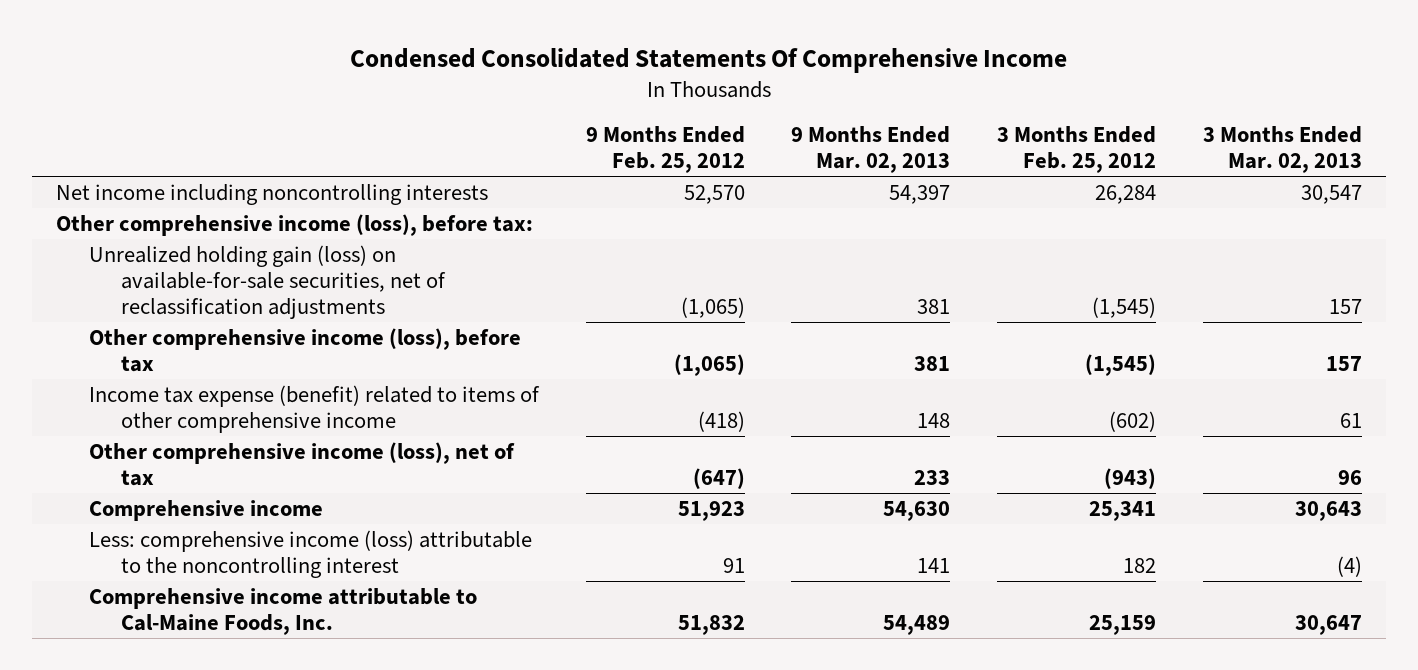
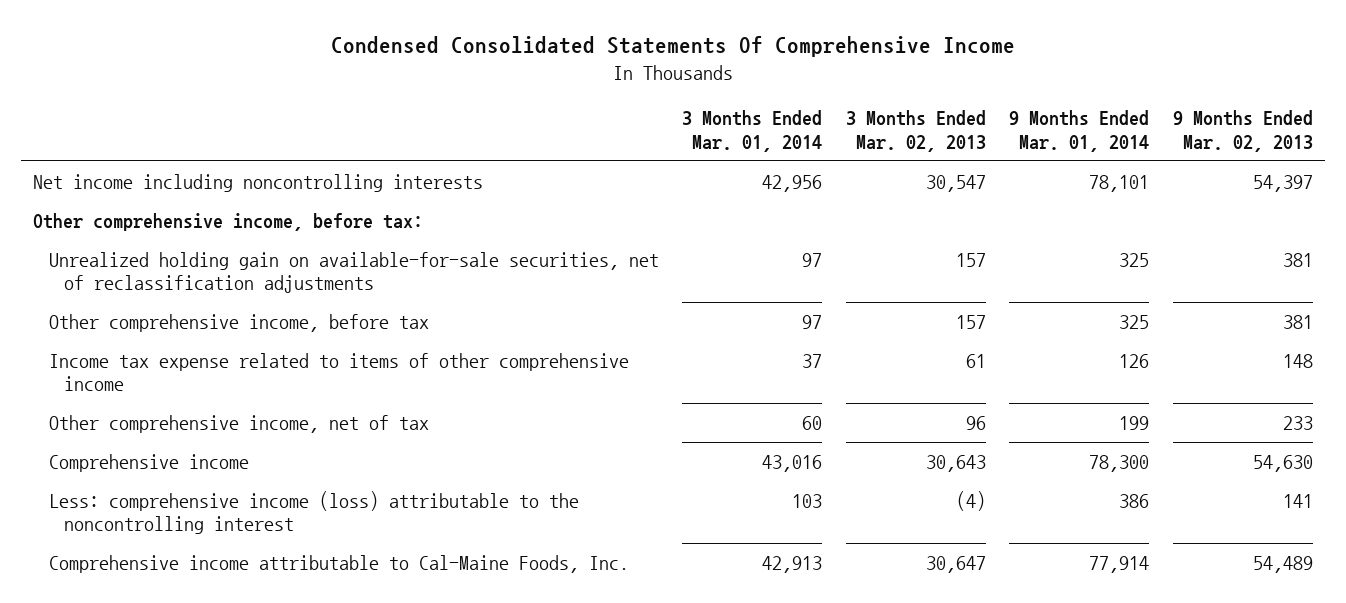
[585,126,745,173] 9 Months Ended Feb. 25, 2012 -> none
[997,126,1157,173] 3 Months Ended Feb. 25, 2012 -> none
none -> [682,110,823,152] 3 Months Ended Mar. 01, 2014
none -> [1009,110,1150,152] 9 Months Ended Mar. 01, 2014
[55,213,533,236] Other comprehensive income (loss), before tax: -> [33,212,424,231] Other comprehensive income, before tax:
[88,244,447,319] Unrealized holding gain (loss) on available-for-sale securities, net of reclassification adjustments -> [48,251,659,294] Unrealized holding gain on available-for-sale securities, net of reclassification adjustments
[88,327,521,372] Other comprehensive income (loss), before tax -> [48,313,429,332] Other comprehensive income, before tax
[88,384,540,433] Income tax expense (benefit) related to items of other comprehensive income -> [48,352,629,392] Income tax expense related to items of other comprehensive income
[88,441,515,486] Other comprehensive income (loss), net of tax -> [48,414,429,433] Other comprehensive income, net of tax

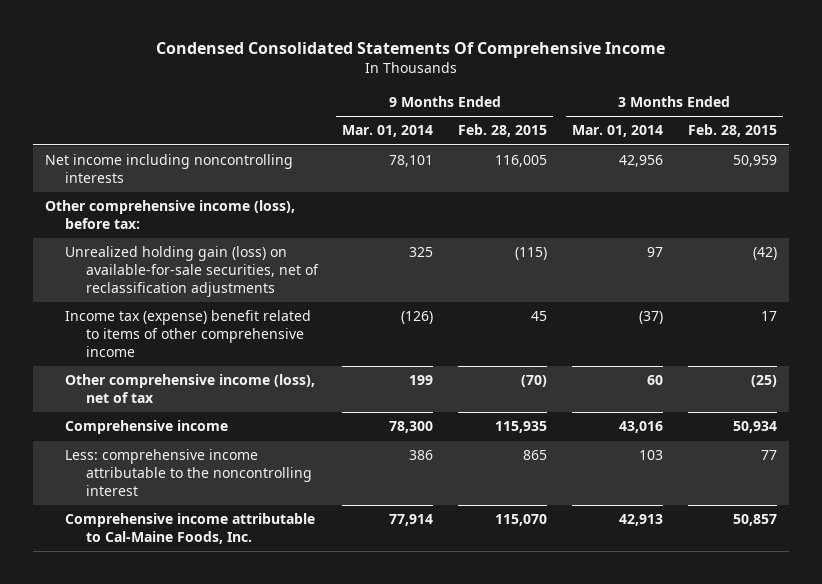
[845,110,986,152] 3 Months Ended Mar. 02, 2013 -> none
[1173,110,1314,152] 9 Months Ended Mar. 02, 2013 -> none
none -> [458,124,548,138] Feb. 28, 2015
none -> [687,124,777,138] Feb. 28, 2015
[48,313,429,332] Other comprehensive income, before tax -> none
[33,212,424,231] Other comprehensive income, before tax: -> [45,200,296,230] Other comprehensive income (loss), before tax:
[48,251,659,294] Unrealized holding gain on available-for-sale securities, net of reclassification adjustments -> [65,246,319,297] Unrealized holding gain (loss) on available-for-sale securities, net of reclassification adjustments
[48,352,629,392] Income tax expense related to items of other comprehensive income -> [65,310,312,357] Income tax (expense) benefit related to items of other comprehensive income
[802,353,823,368] 37 -> [638,311,663,325] (37)
[1119,353,1150,368] 126 -> [401,311,434,325] (126)
[48,414,429,433] Other comprehensive income, net of tax -> [65,374,316,404] Other comprehensive income (loss), net of tax
[48,490,579,535] Less: comprehensive income (loss) attributable to the noncontrolling interest -> [65,449,312,496] Less: comprehensive income attributable to the noncontrolling interest

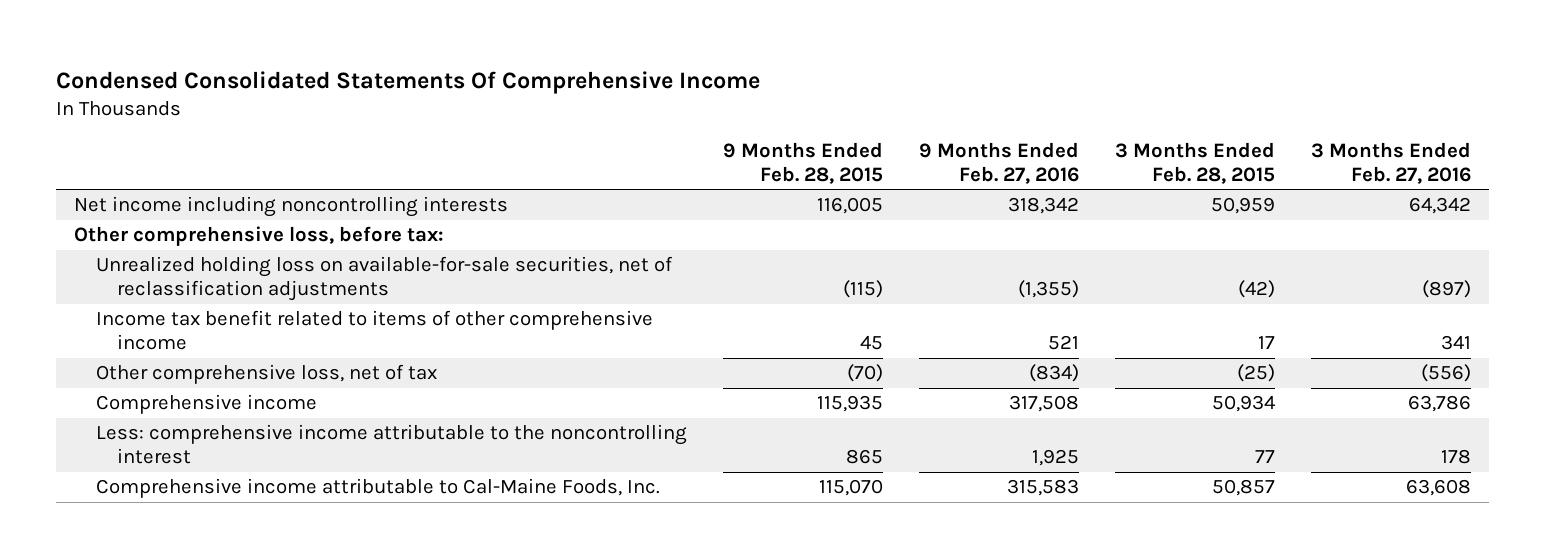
[342,125,434,138] Mar. 01, 2014 -> none
[571,125,663,138] Mar. 01, 2014 -> none
none -> [918,141,1079,184] 9 Months Ended Feb. 27, 2016
none -> [1311,141,1472,184] 3 Months Ended Feb. 27, 2016
[45,200,296,230] Other comprehensive income (loss), before tax: -> [74,226,445,247] Other comprehensive loss, before tax:
[65,246,319,297] Unrealized holding gain (loss) on available-for-sale securities, net of reclassification adjustments -> [95,256,673,302] Unrealized holding loss on available-for-sale securities, net of reclassification adjustments
[65,310,312,357] Income tax (expense) benefit related to items of other comprehensive income -> [95,310,653,351] Income tax benefit related to items of other comprehensive income
[65,374,316,404] Other comprehensive income (loss), net of tax -> [95,364,437,385] Other comprehensive loss, net of tax

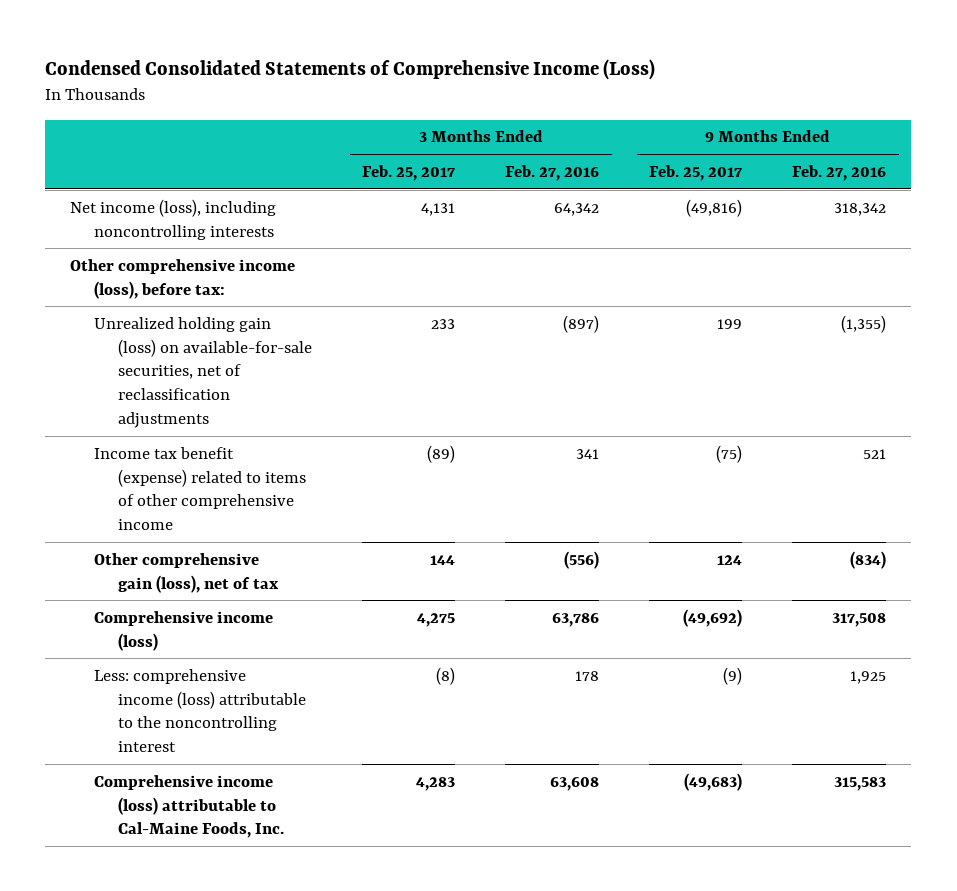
[56,70,761,94] Condensed Consolidated Statements Of Comprehensive Income -> [45,58,656,80] Condensed Consolidated Statements of Comprehensive Income (Loss)
[722,141,883,184] 9 Months Ended Feb. 28, 2015 -> none
[1115,141,1276,184] 3 Months Ended Feb. 28, 2015 -> none
none -> [362,164,456,181] Feb. 25, 2017
none -> [649,164,743,181] Feb. 25, 2017
[74,196,509,218] Net income including noncontrolling interests -> [70,198,277,240] Net income (loss), including noncontrolling interests
[74,226,445,247] Other comprehensive loss, before tax: -> [70,258,296,299] Other comprehensive income (loss), before tax:
[95,256,673,302] Unrealized holding loss on available-for-sale securities, net of reclassification adjustments -> [94,316,312,429] Unrealized holding gain (loss) on available-for-sale securities, net of reclassification adjustments
[95,310,653,351] Income tax benefit related to items of other comprehensive income -> [94,446,306,531] Income tax benefit (expense) related to items of other comprehensive income
[95,364,437,385] Other comprehensive loss, net of tax -> [94,552,279,593] Other comprehensive gain (loss), net of tax
[95,394,317,415] Comprehensive income -> [94,610,274,651] Comprehensive income (loss)
[95,424,687,465] Less: comprehensive income attributable to the noncontrolling interest -> [94,668,306,753] Less: comprehensive income (loss) attributable to the noncontrolling interest
[95,478,660,499] Comprehensive income attributable to Cal-Maine Foods, Inc. -> [94,774,284,839] Comprehensive income (loss) attributable to Cal-Maine Foods, Inc.

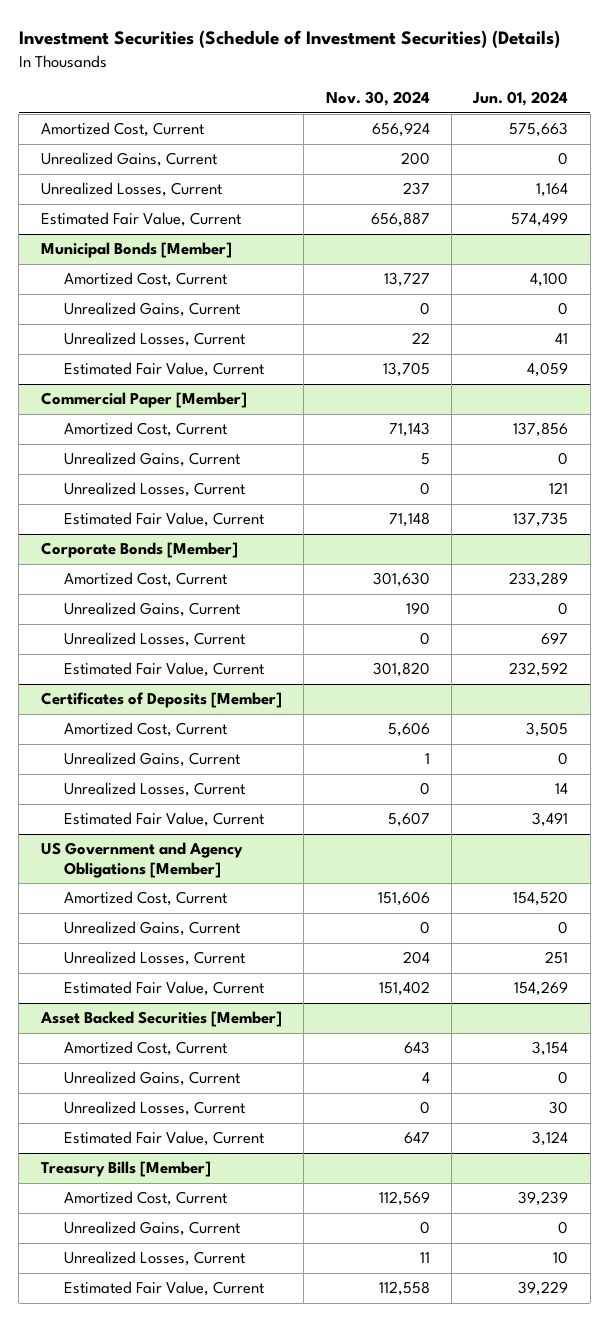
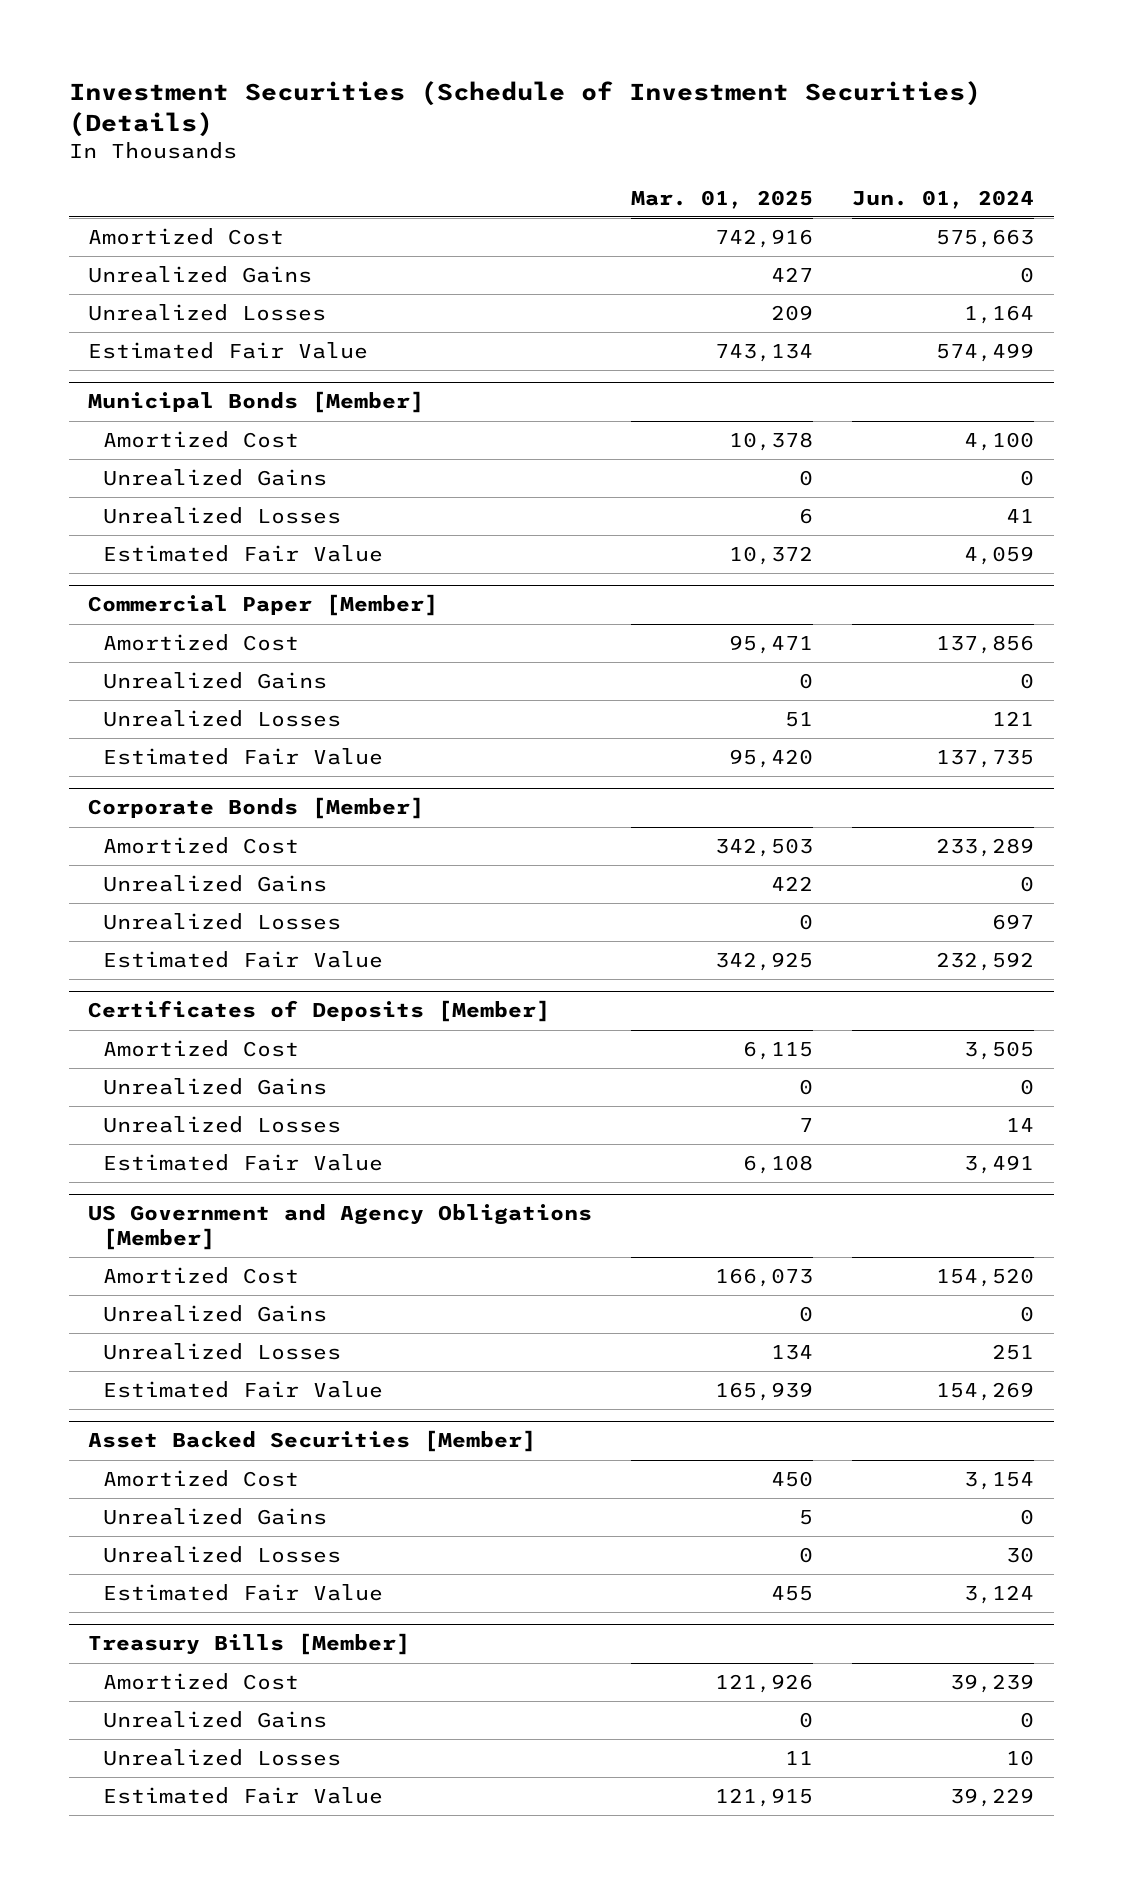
[325,91,430,107] Nov. 30, 2024 -> none
none -> [631,189,814,209] Mar. 01, 2025
[40,122,204,138] Amortized Cost, Current -> [88,228,285,246] Amortized Cost
[40,152,217,168] Unrealized Gains, Current -> [88,266,313,284] Unrealized Gains
[40,182,222,198] Unrealized Losses, Current -> [88,304,327,322] Unrealized Losses
[40,212,241,228] Estimated Fair Value, Current -> [88,342,369,360] Estimated Fair Value
[63,272,227,288] Amortized Cost, Current -> [102,431,299,449] Amortized Cost
[63,302,240,318] Unrealized Gains, Current -> [102,469,327,487] Unrealized Gains
[63,332,245,348] Unrealized Losses, Current -> [102,507,341,525] Unrealized Losses
[63,362,264,378] Estimated Fair Value, Current -> [102,545,383,563] Estimated Fair Value
[63,422,227,438] Amortized Cost, Current -> [102,634,299,652] Amortized Cost
[63,452,240,468] Unrealized Gains, Current -> [102,672,327,690] Unrealized Gains
[63,482,245,498] Unrealized Losses, Current -> [102,710,341,728] Unrealized Losses
[63,512,264,528] Estimated Fair Value, Current -> [102,748,383,766] Estimated Fair Value
[63,572,227,588] Amortized Cost, Current -> [102,837,299,855] Amortized Cost
[63,602,240,618] Unrealized Gains, Current -> [102,875,327,893] Unrealized Gains
[63,632,245,648] Unrealized Losses, Current -> [102,913,341,931] Unrealized Losses
[63,662,264,678] Estimated Fair Value, Current -> [102,951,383,969] Estimated Fair Value
[63,722,227,738] Amortized Cost, Current -> [102,1040,299,1058] Amortized Cost
[63,752,240,768] Unrealized Gains, Current -> [102,1078,327,1096] Unrealized Gains
[63,782,245,798] Unrealized Losses, Current -> [102,1116,341,1134] Unrealized Losses
[63,812,264,828] Estimated Fair Value, Current -> [102,1154,383,1172] Estimated Fair Value
[63,891,227,907] Amortized Cost, Current -> [102,1267,299,1285] Amortized Cost
[63,921,240,937] Unrealized Gains, Current -> [102,1305,327,1323] Unrealized Gains
[63,951,245,967] Unrealized Losses, Current -> [102,1343,341,1361] Unrealized Losses
[63,981,264,997] Estimated Fair Value, Current -> [102,1381,383,1399] Estimated Fair Value
[63,1041,227,1057] Amortized Cost, Current -> [102,1470,299,1488] Amortized Cost
[63,1071,240,1087] Unrealized Gains, Current -> [102,1508,327,1526] Unrealized Gains
[63,1101,245,1117] Unrealized Losses, Current -> [102,1546,341,1564] Unrealized Losses
[63,1131,264,1147] Estimated Fair Value, Current -> [102,1584,383,1602] Estimated Fair Value
[63,1191,227,1207] Amortized Cost, Current -> [102,1673,299,1691] Amortized Cost
[63,1221,240,1237] Unrealized Gains, Current -> [102,1711,327,1729] Unrealized Gains
[63,1251,245,1267] Unrealized Losses, Current -> [102,1749,341,1767] Unrealized Losses
[63,1281,264,1297] Estimated Fair Value, Current -> [102,1787,383,1805] Estimated Fair Value

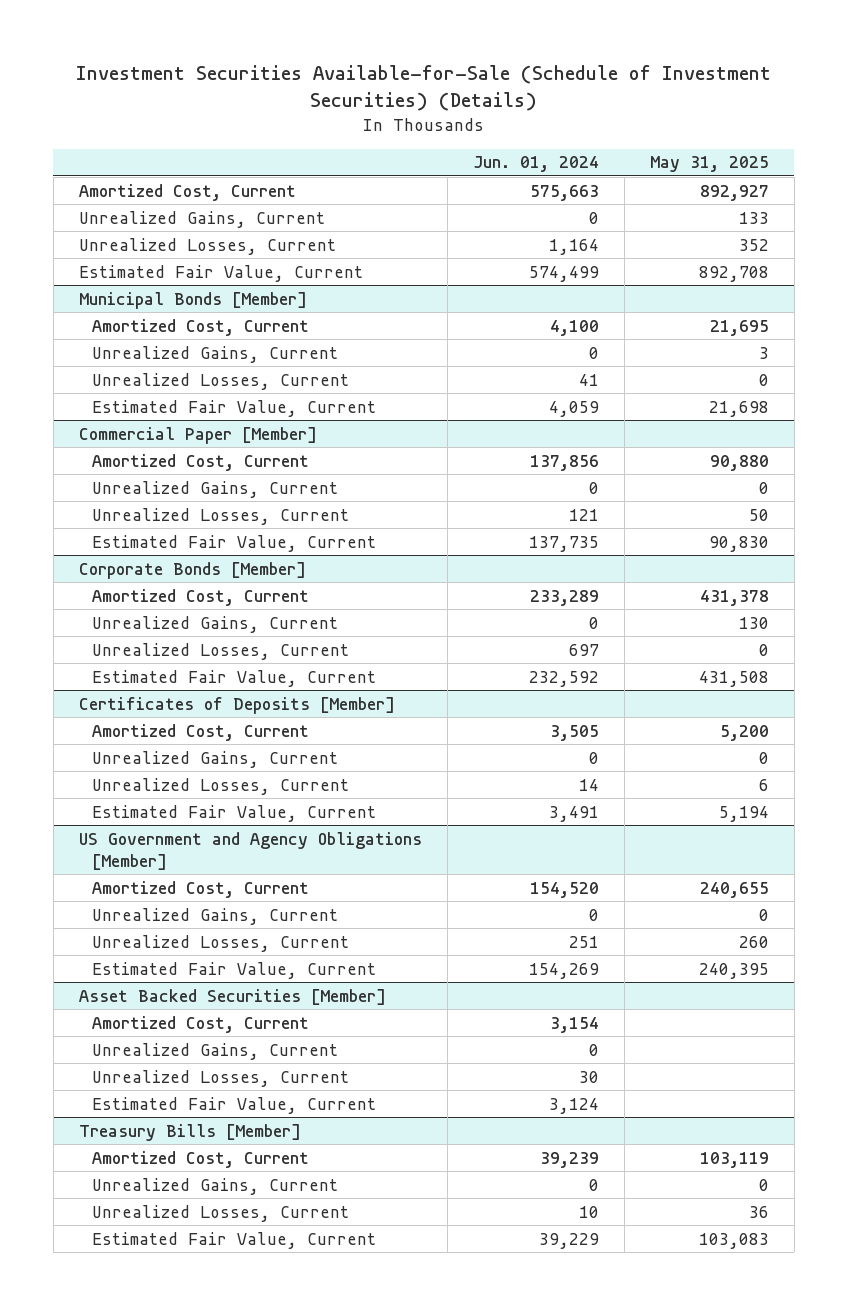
[68,81,981,138] Investment Securities (Schedule of Investment Securities) (Details) -> [75,65,771,112] Investment Securities Available-for-Sale (Schedule of Investment Securities) (Details)
[631,189,814,209] Mar. 01, 2025 -> none
none -> [649,156,769,173] May 31, 2025
[88,228,285,246] Amortized Cost -> [78,183,296,201] Amortized Cost, Current
[88,266,313,284] Unrealized Gains -> [78,210,325,228] Unrealized Gains, Current
[88,304,327,322] Unrealized Losses -> [78,237,336,255] Unrealized Losses, Current
[88,342,369,360] Estimated Fair Value -> [78,264,363,282] Estimated Fair Value, Current
[102,431,299,449] Amortized Cost -> [91,318,309,336] Amortized Cost, Current
[102,469,327,487] Unrealized Gains -> [91,345,338,363] Unrealized Gains, Current
[102,507,341,525] Unrealized Losses -> [91,372,349,390] Unrealized Losses, Current
[102,545,383,563] Estimated Fair Value -> [91,399,376,417] Estimated Fair Value, Current
[102,634,299,652] Amortized Cost -> [91,453,309,471] Amortized Cost, Current
[102,672,327,690] Unrealized Gains -> [91,480,338,498] Unrealized Gains, Current
[102,710,341,728] Unrealized Losses -> [91,507,349,525] Unrealized Losses, Current
[102,748,383,766] Estimated Fair Value -> [91,534,376,552] Estimated Fair Value, Current
[102,837,299,855] Amortized Cost -> [91,588,309,606] Amortized Cost, Current
[102,875,327,893] Unrealized Gains -> [91,615,338,633] Unrealized Gains, Current
[102,913,341,931] Unrealized Losses -> [91,642,349,660] Unrealized Losses, Current
[102,951,383,969] Estimated Fair Value -> [91,669,376,687] Estimated Fair Value, Current
[102,1040,299,1058] Amortized Cost -> [91,723,309,741] Amortized Cost, Current
[102,1078,327,1096] Unrealized Gains -> [91,750,338,768] Unrealized Gains, Current
[102,1116,341,1134] Unrealized Losses -> [91,777,349,795] Unrealized Losses, Current
[102,1154,383,1172] Estimated Fair Value -> [91,804,376,822] Estimated Fair Value, Current
[102,1267,299,1285] Amortized Cost -> [91,880,309,898] Amortized Cost, Current
[102,1305,327,1323] Unrealized Gains -> [91,907,338,925] Unrealized Gains, Current
[102,1343,341,1361] Unrealized Losses -> [91,934,349,952] Unrealized Losses, Current
[102,1381,383,1399] Estimated Fair Value -> [91,961,376,979] Estimated Fair Value, Current
[102,1470,299,1488] Amortized Cost -> [91,1015,309,1033] Amortized Cost, Current
[102,1508,327,1526] Unrealized Gains -> [91,1042,338,1060] Unrealized Gains, Current
[102,1546,341,1564] Unrealized Losses -> [91,1069,349,1087] Unrealized Losses, Current
[102,1584,383,1602] Estimated Fair Value -> [91,1096,376,1114] Estimated Fair Value, Current
[102,1673,299,1691] Amortized Cost -> [91,1150,309,1168] Amortized Cost, Current
[102,1711,327,1729] Unrealized Gains -> [91,1177,338,1195] Unrealized Gains, Current
[102,1749,341,1767] Unrealized Losses -> [91,1204,349,1222] Unrealized Losses, Current
[102,1787,383,1805] Estimated Fair Value -> [91,1231,376,1249] Estimated Fair Value, Current

